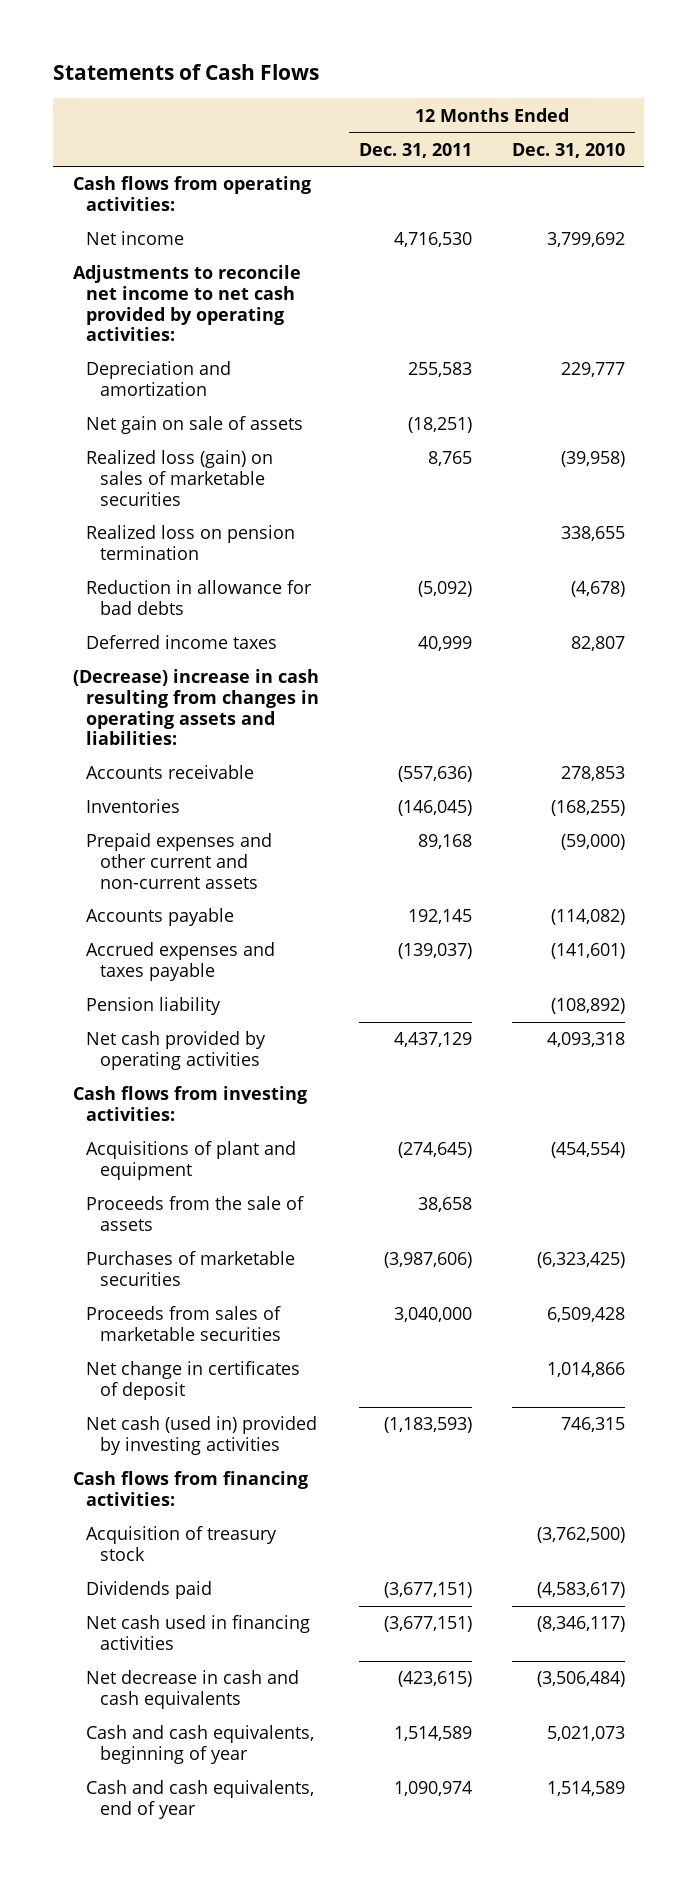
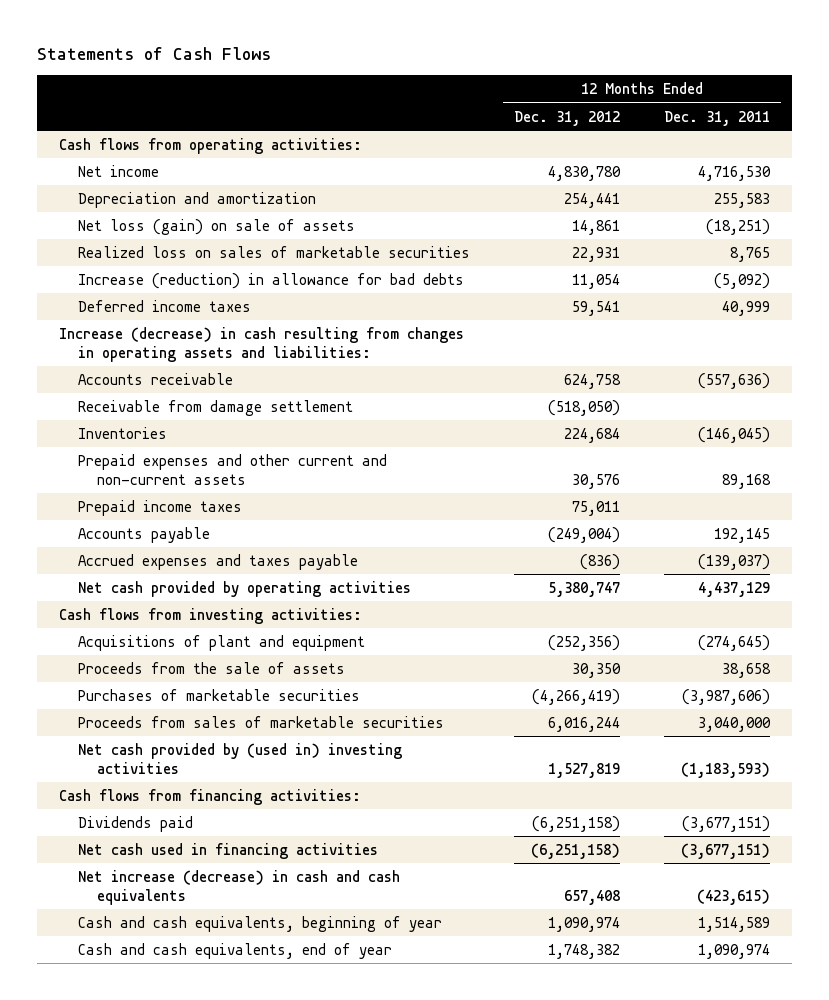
[511,142,625,158] Dec. 31, 2010 -> none
none -> [514,110,621,126] Dec. 31, 2012
[72,265,301,342] Adjustments to reconcile net income to net cash provided by operating activities: -> none
[86,525,296,560] Realized loss on pension termination -> none
[86,416,304,435] Net gain on sale of assets -> [77,218,355,235] Net loss (gain) on sale of assets
[86,450,274,506] Realized loss (gain) on sales of marketable securities -> [77,245,470,258] Realized loss on sales of marketable securities
[86,580,313,615] Reduction in allowance for bad debts -> [77,272,464,289] Increase (reduction) in allowance for bad debts
[72,669,320,746] (Decrease) increase in cash resulting from changes in operating assets and liabilities: -> [58,326,464,362] Increase (decrease) in cash resulting from changes in operating assets and liabilities:
none -> [77,399,353,416] Receivable from damage settlement
none -> [77,499,242,516] Prepaid income taxes
[86,997,222,1016] Pension liability -> none
[86,1361,301,1400] Net change in certificates of deposit -> none
[86,1416,318,1455] Net cash (used in) provided by investing activities -> [77,742,402,774] Net cash provided by (used in) investing activities
[86,1526,278,1561] Acquisition of treasury stock -> none
[86,1670,300,1709] Net decrease in cash and cash equivalents -> [77,869,400,905] Net increase (decrease) in cash and cash equivalents

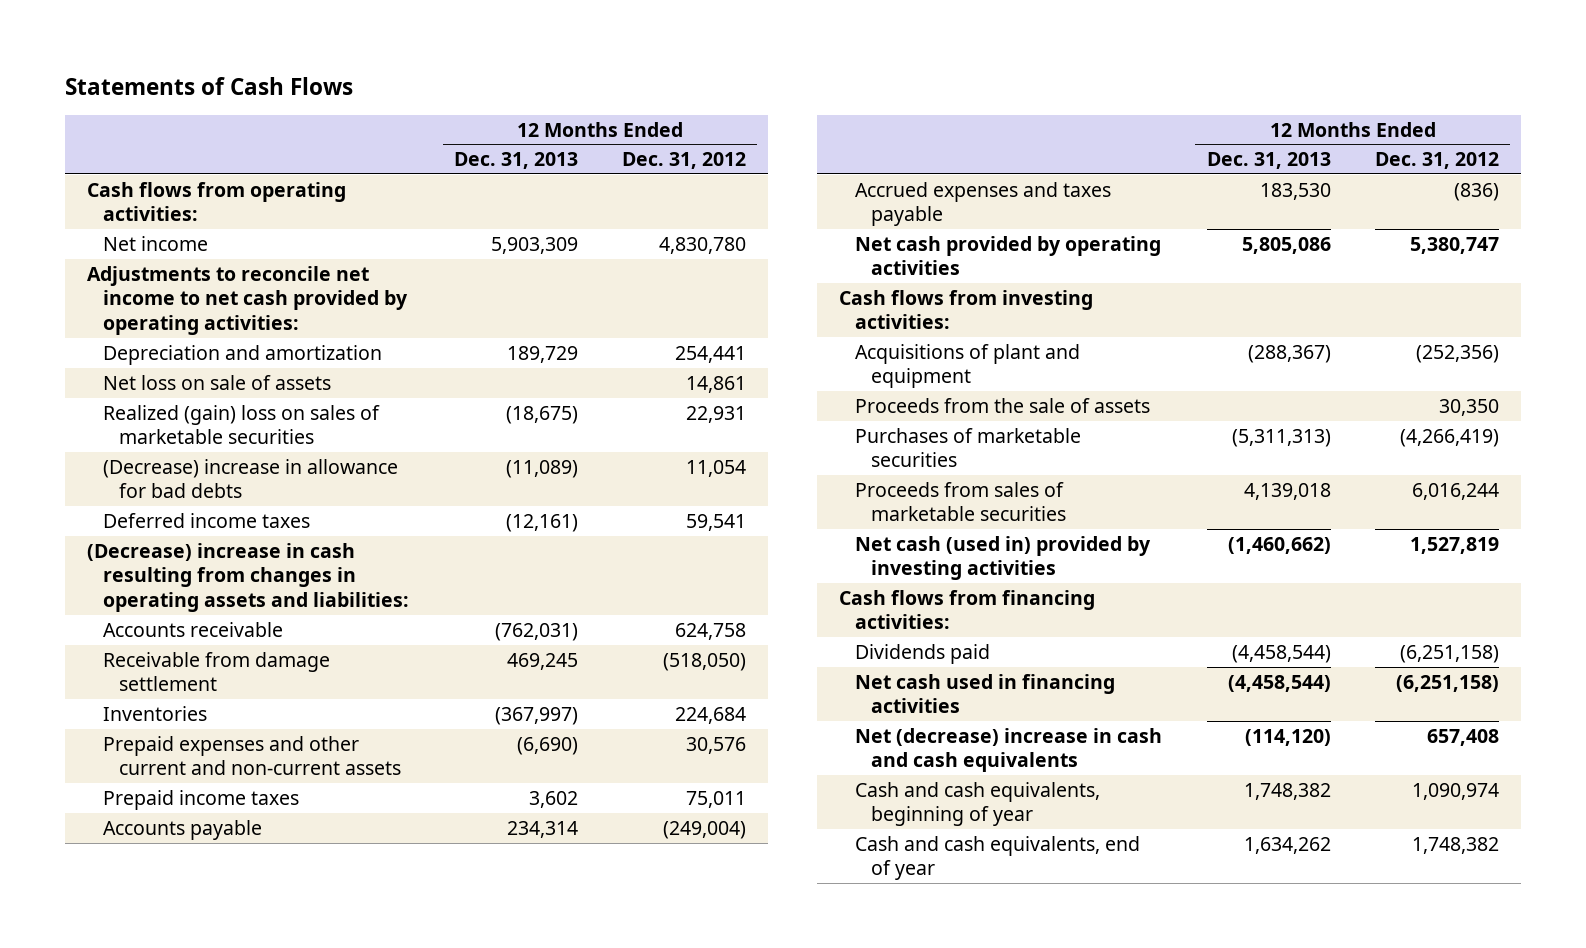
[664,110,771,126] Dec. 31, 2011 -> none
none -> [454,152,579,170] Dec. 31, 2013
none -> [87,265,408,336] Adjustments to reconcile net income to net cash provided by operating activities:
[77,218,355,235] Net loss (gain) on sale of assets -> [102,374,331,390] Net loss on sale of assets
[77,245,470,258] Realized loss on sales of marketable securities -> [102,404,380,445] Realized (gain) loss on sales of marketable securities
[77,272,464,289] Increase (reduction) in allowance for bad debts -> [102,458,398,499] (Decrease) increase in allowance for bad debts
[58,326,464,362] Increase (decrease) in cash resulting from changes in operating assets and liabilities: -> [87,542,409,613] (Decrease) increase in cash resulting from changes in operating assets and liabilities:
[77,742,402,774] Net cash provided by (used in) investing activities -> [855,535,1152,581] Net cash (used in) provided by investing activities
[77,869,400,905] Net increase (decrease) in cash and cash equivalents -> [855,727,1163,773] Net (decrease) increase in cash and cash equivalents

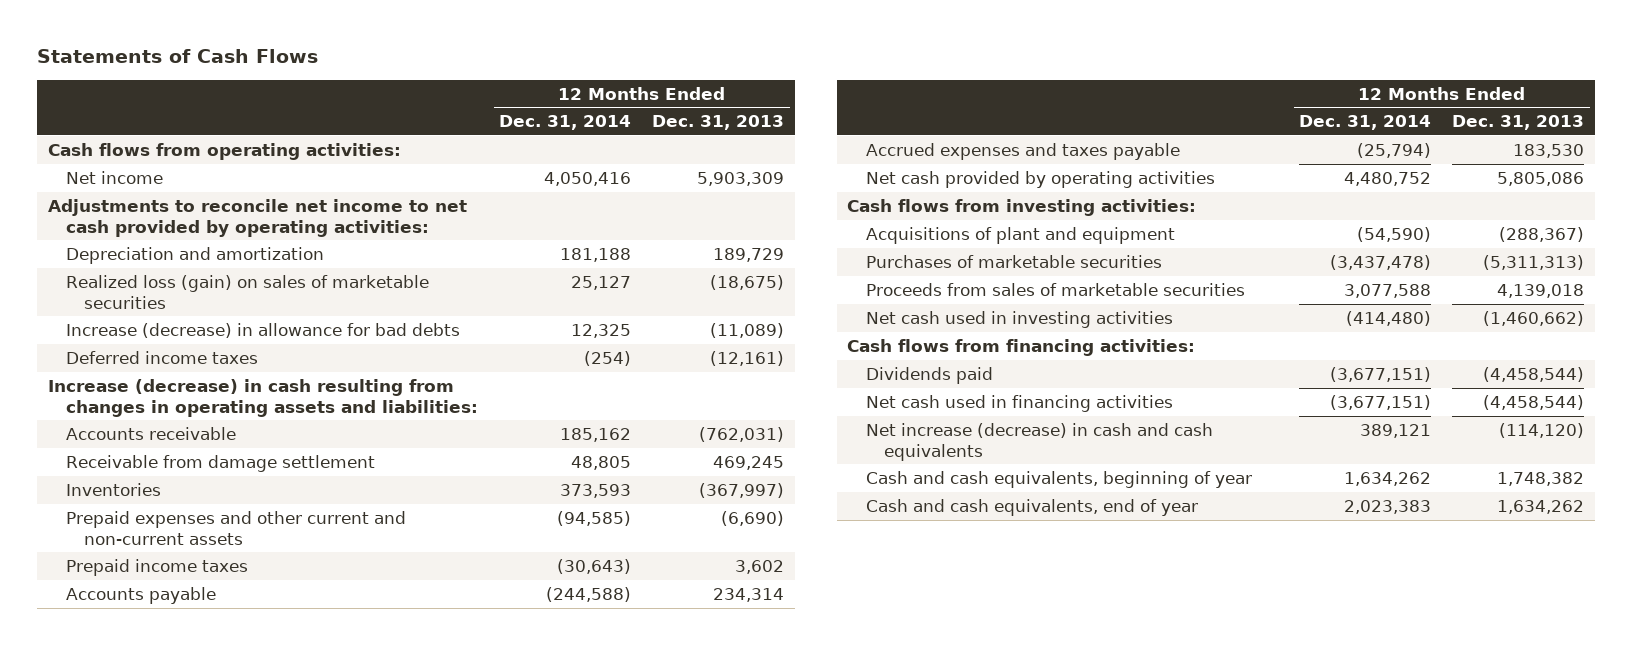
[622,152,747,170] Dec. 31, 2012 -> none
none -> [499,115,632,131] Dec. 31, 2014
[102,374,331,390] Net loss on sale of assets -> none
[102,404,380,445] Realized (gain) loss on sales of marketable securities -> [65,274,429,309] Realized loss (gain) on sales of marketable securities
[102,458,398,499] (Decrease) increase in allowance for bad debts -> [65,322,460,338] Increase (decrease) in allowance for bad debts
[87,542,409,613] (Decrease) increase in cash resulting from changes in operating assets and liabilities: -> [47,378,478,417] Increase (decrease) in cash resulting from changes in operating assets and liabilities:
[855,397,1151,413] Proceeds from the sale of assets -> none
[855,535,1152,581] Net cash (used in) provided by investing activities -> [865,310,1173,328] Net cash used in investing activities
[855,727,1163,773] Net (decrease) increase in cash and cash equivalents -> [865,422,1213,461] Net increase (decrease) in cash and cash equivalents

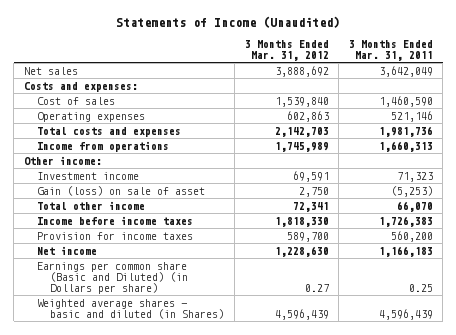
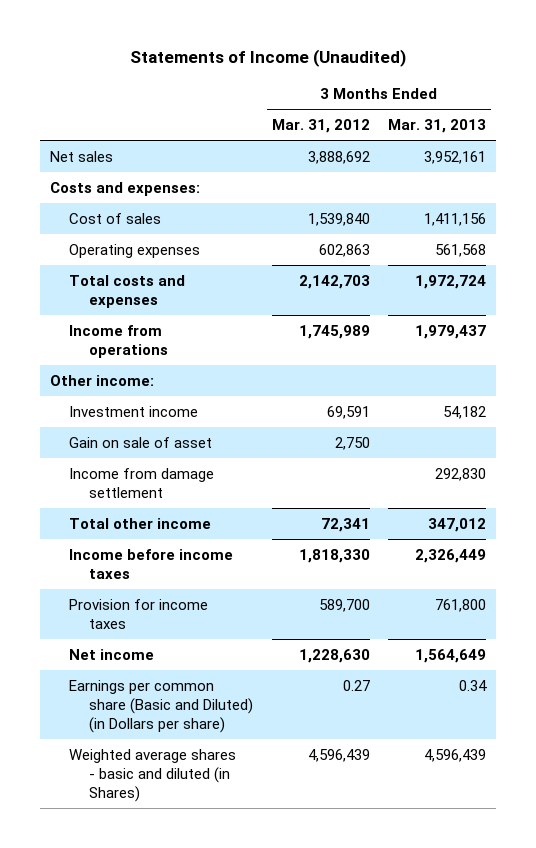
[348,39,433,62] 3 Months Ended Mar. 31, 2011 -> none
none -> [388,118,487,133] Mar. 31, 2013
[36,185,205,196] Gain (loss) on sale of asset -> [69,436,213,448] Gain on sale of asset
none -> [69,467,215,498] Income from damage settlement

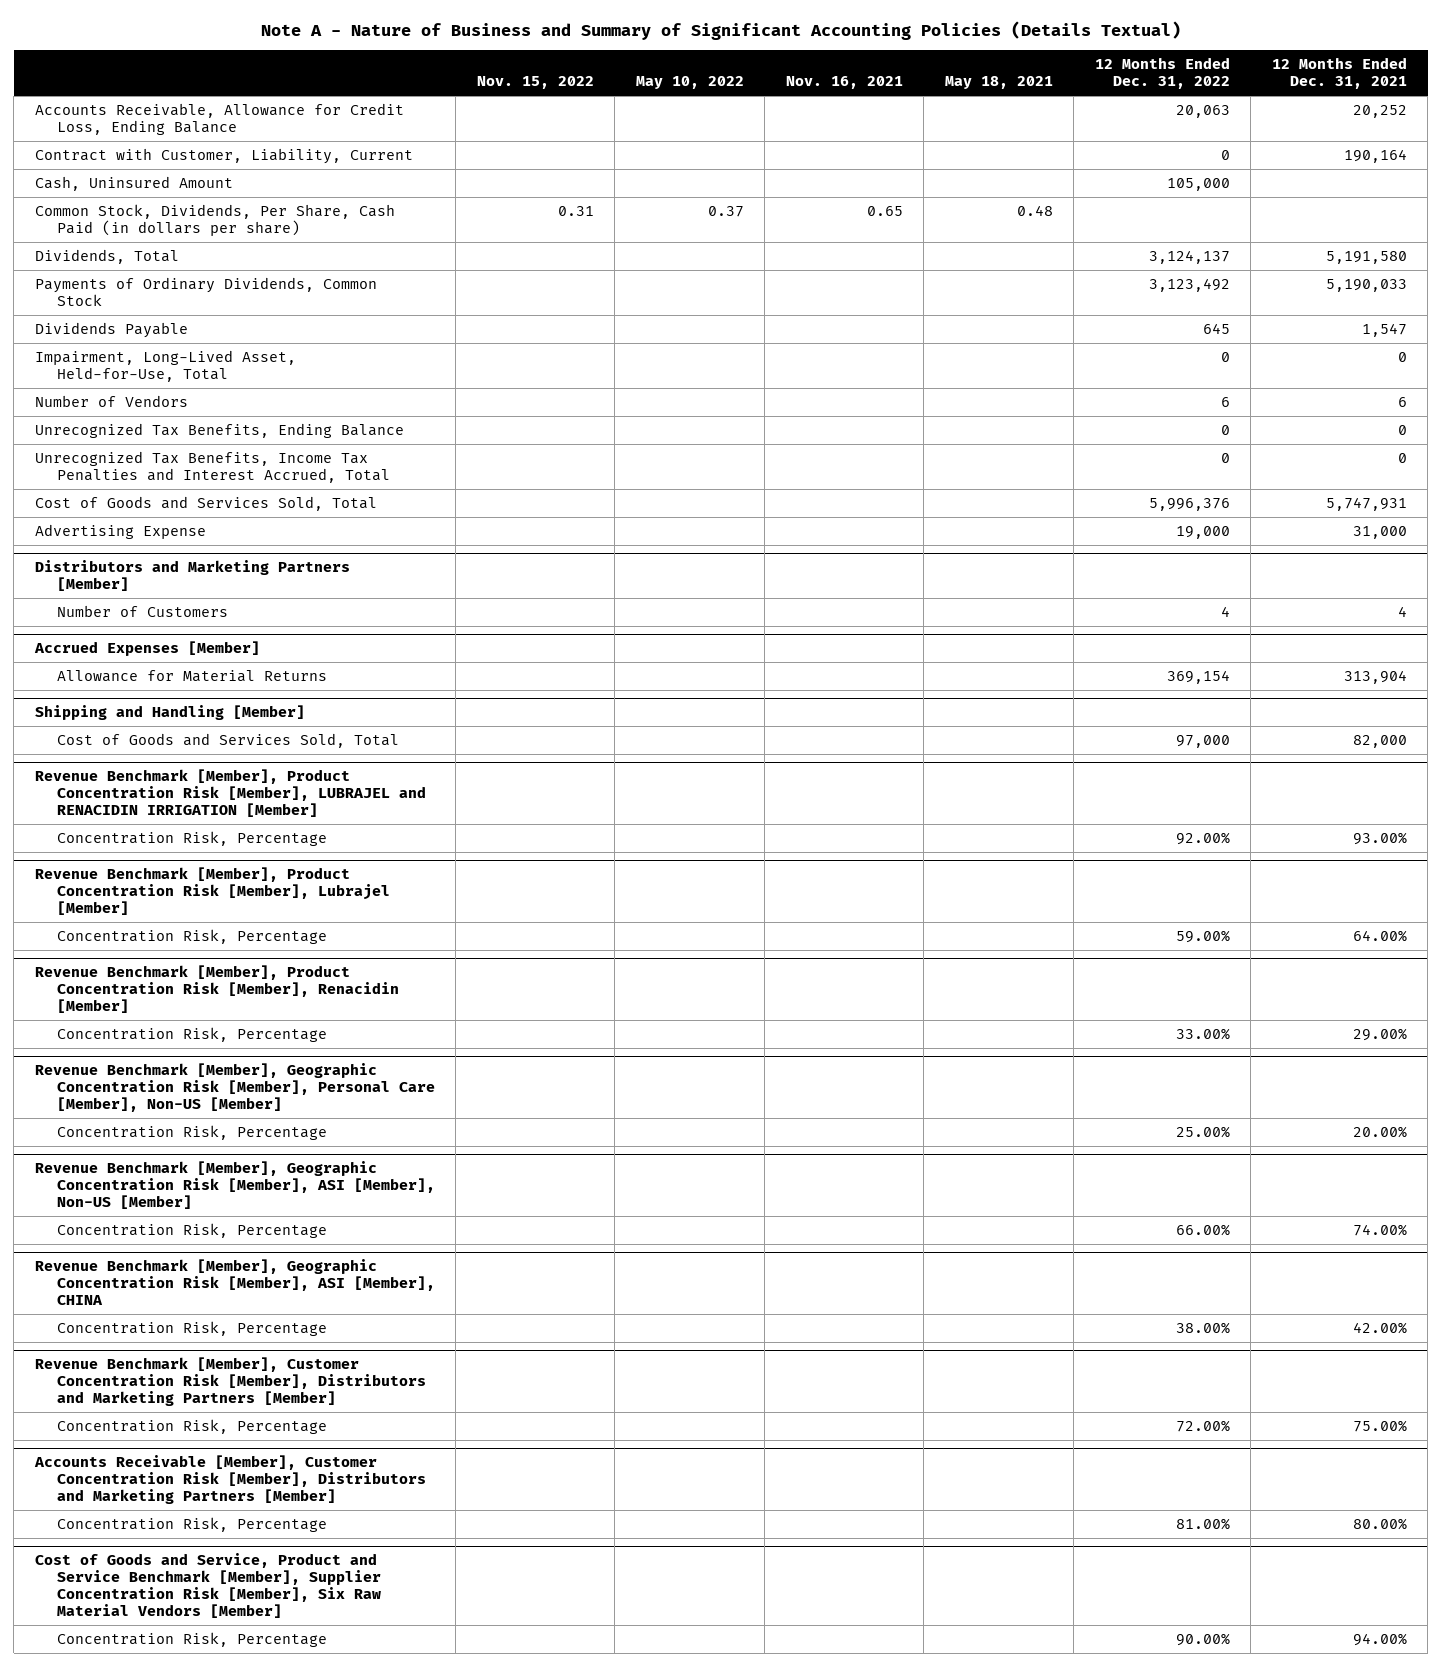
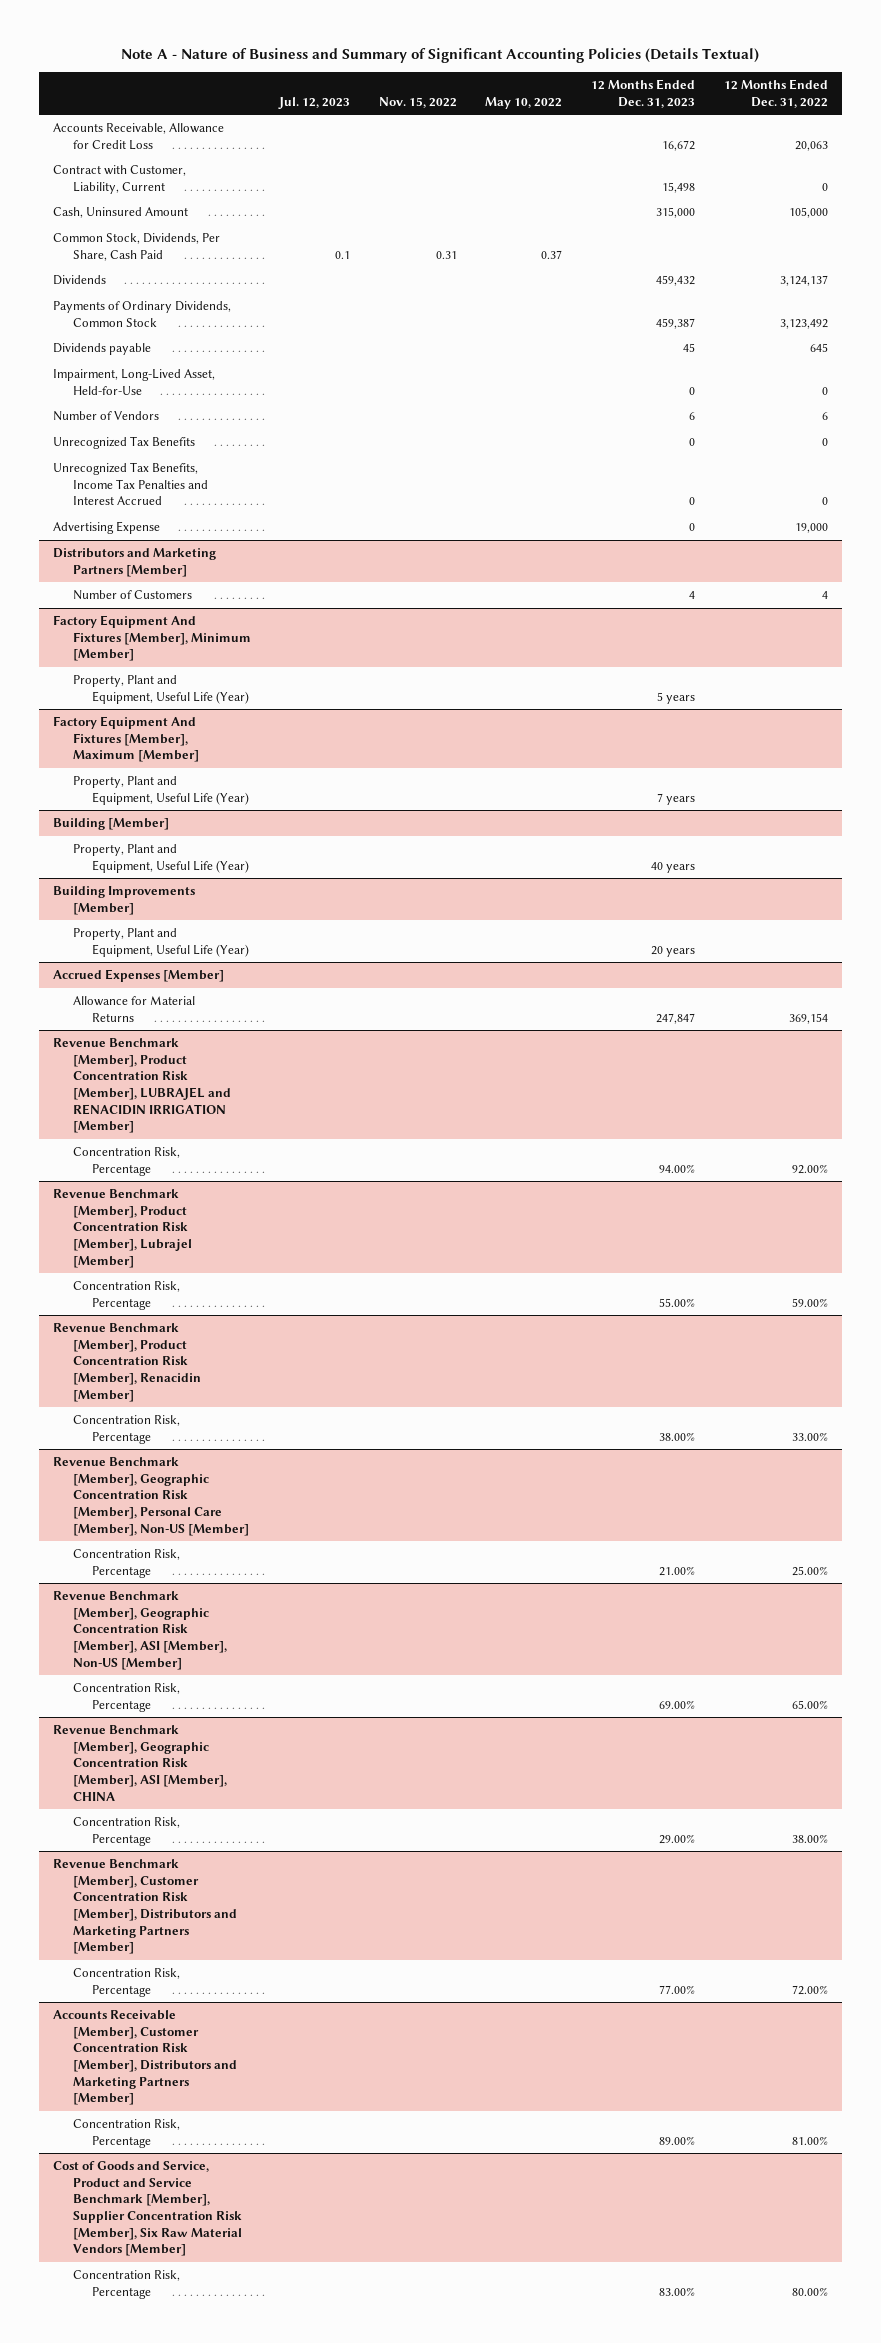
[785,76,903,90] Nov. 16, 2021 -> none
[944,76,1053,90] May 18, 2021 -> none
[1271,57,1407,90] 12 Months Ended Dec. 31, 2021 -> none
none -> [278,96,351,109] Jul. 12, 2023
none -> [591,79,696,108] 12 Months Ended Dec. 31, 2023
[34,102,404,135] Accounts Receivable, Allowance for Credit Loss, Ending Balance -> [52,123,224,150] Accounts Receivable, Allowance for Credit Loss
[34,203,395,236] Common Stock, Dividends, Per Share, Cash Paid (in dollars per share) -> [52,233,220,261] Common Stock, Dividends, Per Share, Cash Paid
[34,248,179,264] Dividends, Total -> [52,275,106,286] Dividends
[34,321,188,338] Dividends Payable -> [52,343,151,356] Dividends payable
[34,349,296,382] Impairment, Long-Lived Asset, Held-for-Use, Total -> [52,369,215,395] Impairment, Long-Lived Asset, Held-for-Use
[34,495,377,511] Cost of Goods and Services Sold, Total -> none
[34,422,404,438] Unrecognized Tax Benefits, Ending Balance -> [52,436,195,450] Unrecognized Tax Benefits
[34,450,390,483] Unrecognized Tax Benefits, Income Tax Penalties and Interest Accrued, Total -> [52,462,208,506] Unrecognized Tax Benefits, Income Tax Penalties and Interest Accrued
none -> [52,615,251,662] Factory Equipment And Fixtures [Member], Minimum [Member]
none -> [72,675,250,704] Property, Plant and Equipment, Useful Life (Year)
none -> [52,716,199,763] Factory Equipment And Fixtures [Member], Maximum [Member]
none -> [72,776,250,805] Property, Plant and Equipment, Useful Life (Year)
none -> [52,818,169,831] Building [Member]
none -> [72,844,250,873] Property, Plant and Equipment, Useful Life (Year)
none -> [52,886,195,915] Building Improvements [Member]
none -> [72,928,250,957] Property, Plant and Equipment, Useful Life (Year)
[34,705,305,721] Shipping and Handling [Member] -> none
[56,732,399,748] Cost of Goods and Services Sold, Total -> none
[1175,1223,1230,1236] 66.00% -> [791,1699,828,1709] 65.00%
[1175,1632,1230,1646] 90.00% -> [791,2286,828,2296] 80.00%

